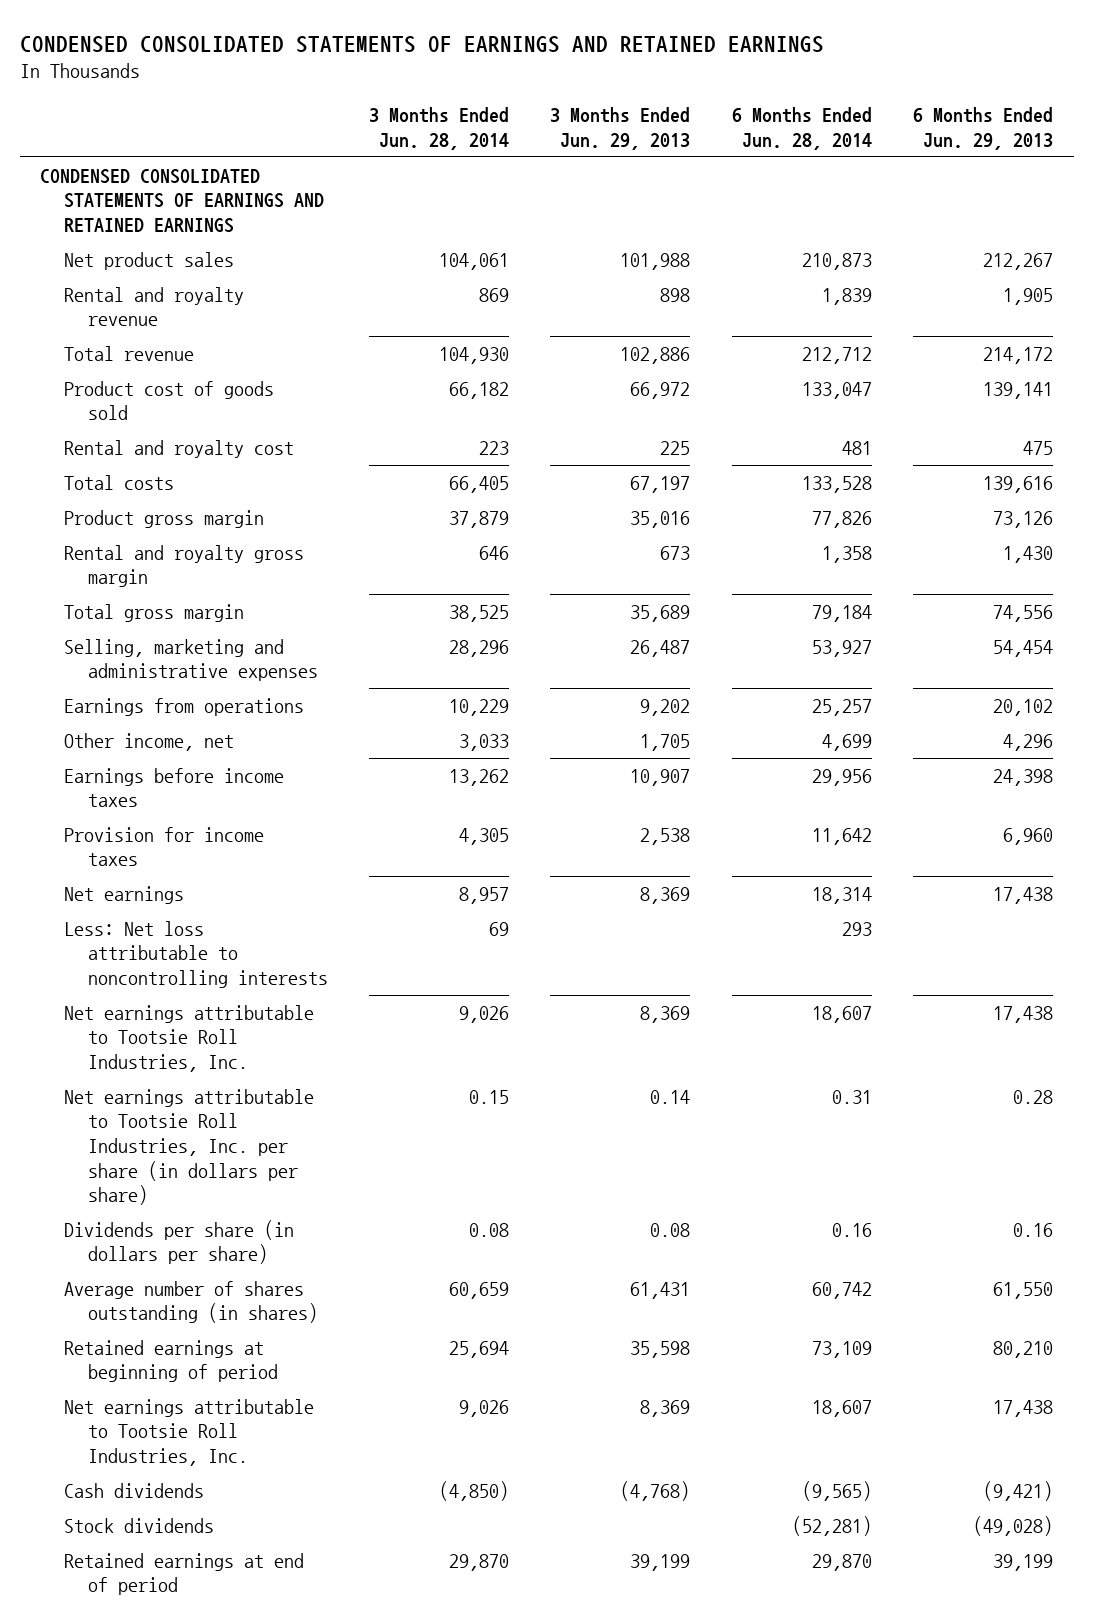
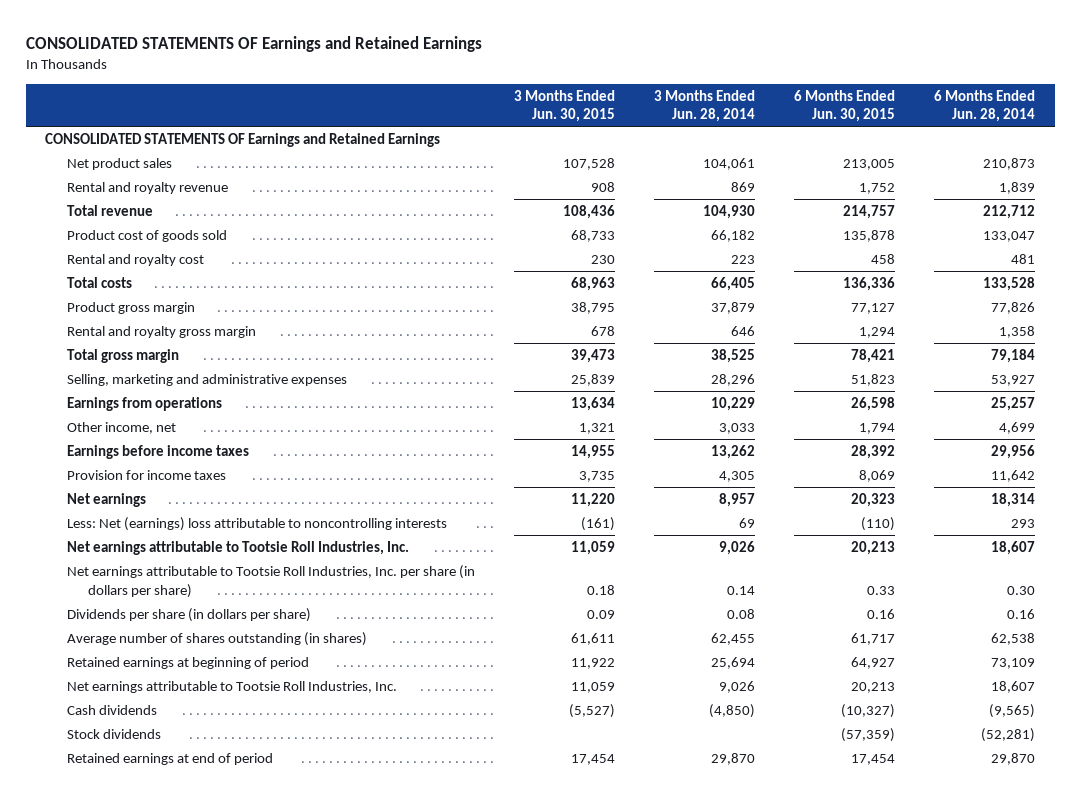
[19,35,824,53] CONDENSED CONSOLIDATED STATEMENTS OF EARNINGS AND RETAINED EARNINGS -> [25,35,482,52] CONSOLIDATED STATEMENTS OF Earnings and Retained Earnings
[550,106,691,150] 3 Months Ended Jun. 29, 2013 -> none
[913,106,1054,150] 6 Months Ended Jun. 29, 2013 -> none
none -> [513,89,615,123] 3 Months Ended Jun. 30, 2015
none -> [793,89,895,123] 6 Months Ended Jun. 30, 2015
[40,168,325,233] CONDENSED CONSOLIDATED STATEMENTS OF EARNINGS AND RETAINED EARNINGS -> [45,132,441,147] CONSOLIDATED STATEMENTS OF Earnings and Retained Earnings
[64,920,328,988] Less: Net loss attributable to noncontrolling interests -> [66,516,447,531] Less: Net (earnings) loss attributable to noncontrolling interests
[469,1089,510,1104] 0.15 -> [726,585,755,595] 0.14
[831,1089,872,1104] 0.31 -> [1007,585,1036,595] 0.30
[449,1281,510,1299] 60,659 -> [710,632,755,645] 62,455
[811,1281,872,1299] 60,742 -> [991,632,1036,645] 62,538

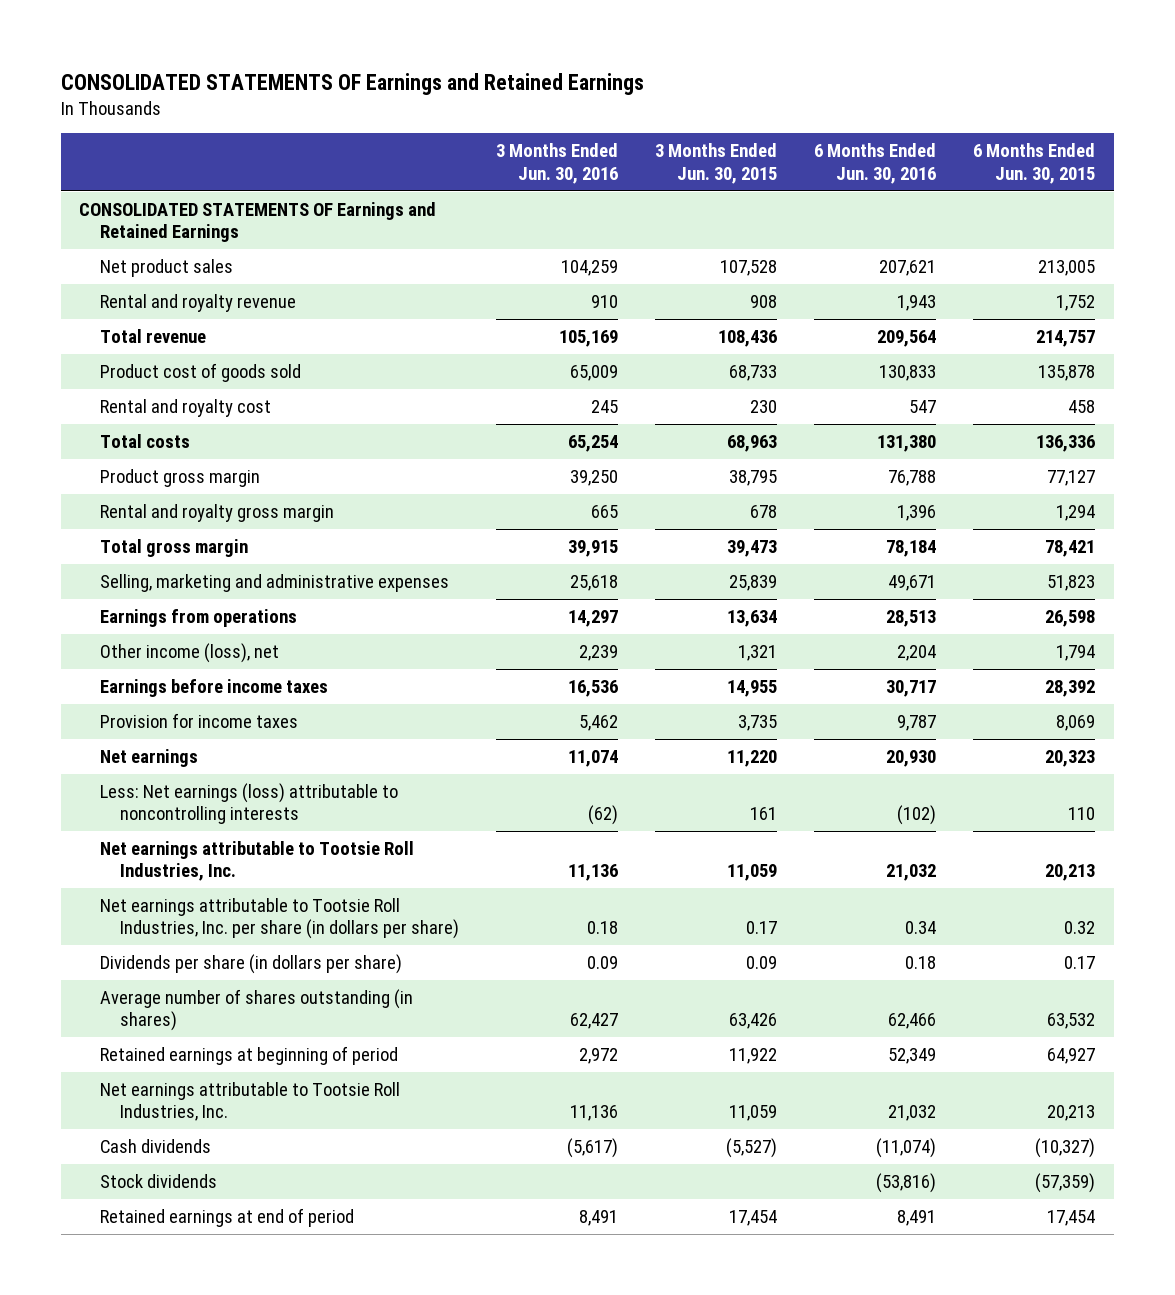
[653,89,755,123] 3 Months Ended Jun. 28, 2014 -> none
[934,89,1036,123] 6 Months Ended Jun. 28, 2014 -> none
none -> [495,143,618,184] 3 Months Ended Jun. 30, 2016
none -> [814,143,937,184] 6 Months Ended Jun. 30, 2016
[66,421,176,434] Other income, net -> [99,643,279,664] Other income (loss), net
[66,516,447,531] Less: Net (earnings) loss attributable to noncontrolling interests -> [99,783,398,825] Less: Net earnings (loss) attributable to noncontrolling interests
[580,516,615,531] (161) -> [750,807,778,821] 161
[860,516,895,531] (110) -> [1068,807,1096,821] 110
[586,584,615,595] 0.18 -> [746,921,778,935] 0.17
[866,585,895,595] 0.33 -> [1064,921,1096,935] 0.32
[866,608,895,619] 0.16 -> [1064,956,1096,970] 0.17
[570,632,615,645] 61,611 -> [729,1013,778,1030] 63,426
[850,632,895,645] 61,717 -> [1047,1013,1096,1030] 63,532

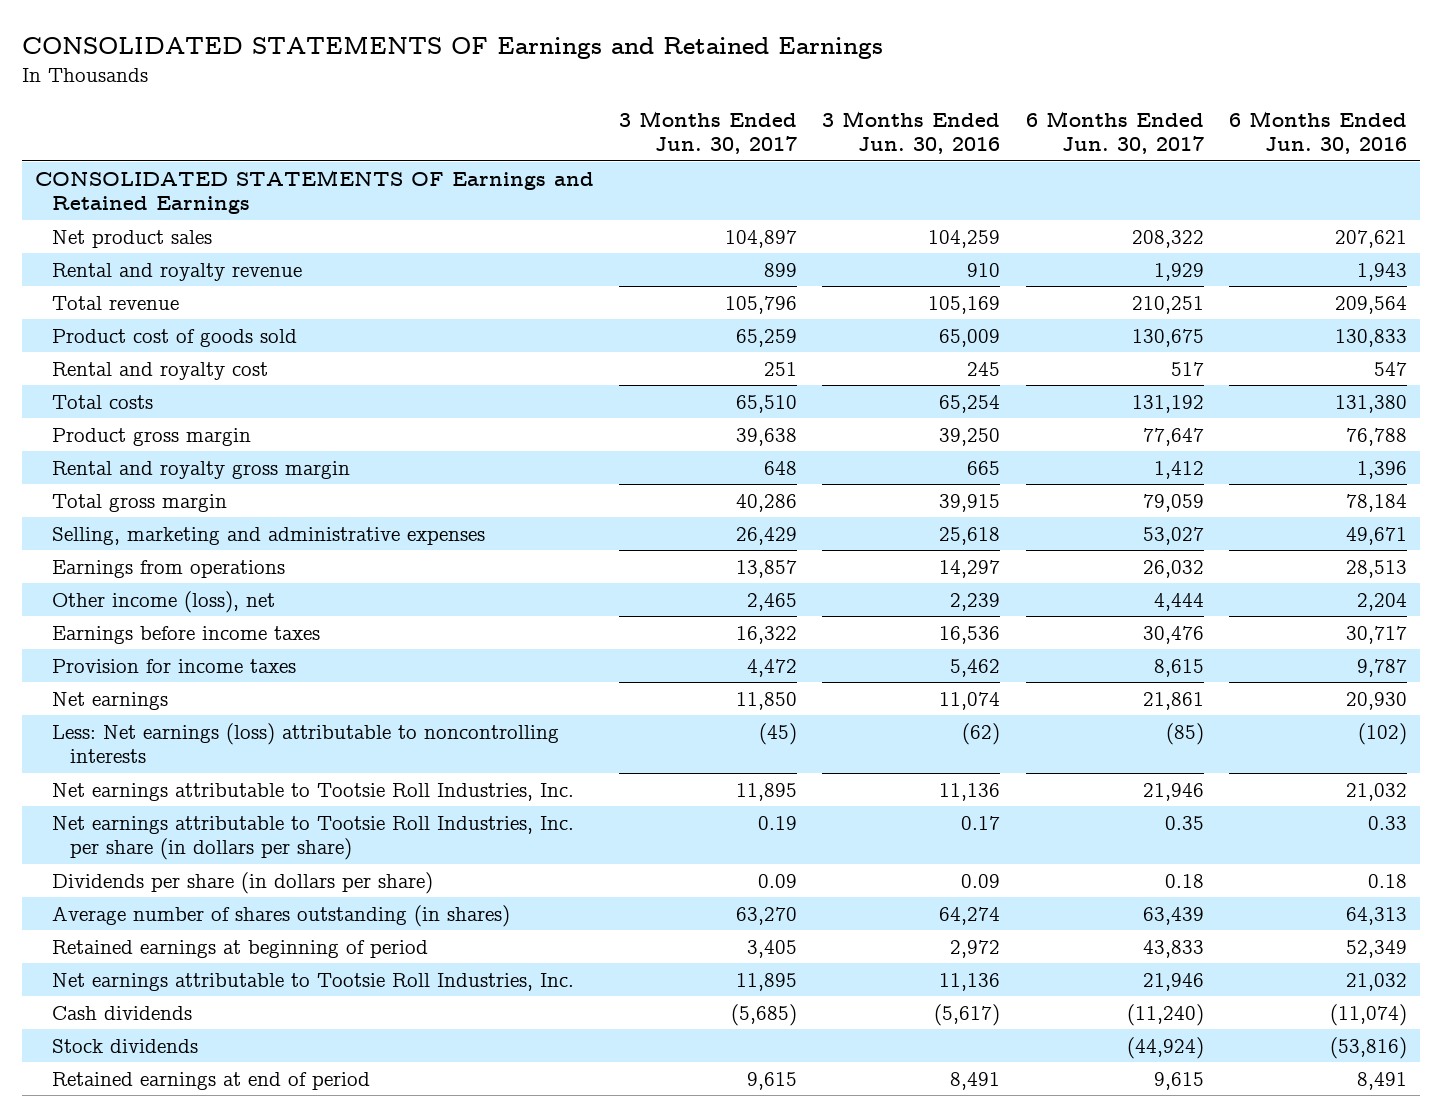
[655,143,778,184] 3 Months Ended Jun. 30, 2015 -> none
[973,143,1096,184] 6 Months Ended Jun. 30, 2015 -> none
none -> [619,110,798,155] 3 Months Ended Jun. 30, 2017
none -> [1025,110,1204,155] 6 Months Ended Jun. 30, 2017
[586,921,618,935] 0.18 -> [961,815,1001,830] 0.17
[905,921,937,935] 0.34 -> [1367,815,1407,830] 0.33
[569,1013,618,1030] 62,427 -> [939,906,1001,925] 64,274
[888,1013,937,1030] 62,466 -> [1345,906,1407,925] 64,313

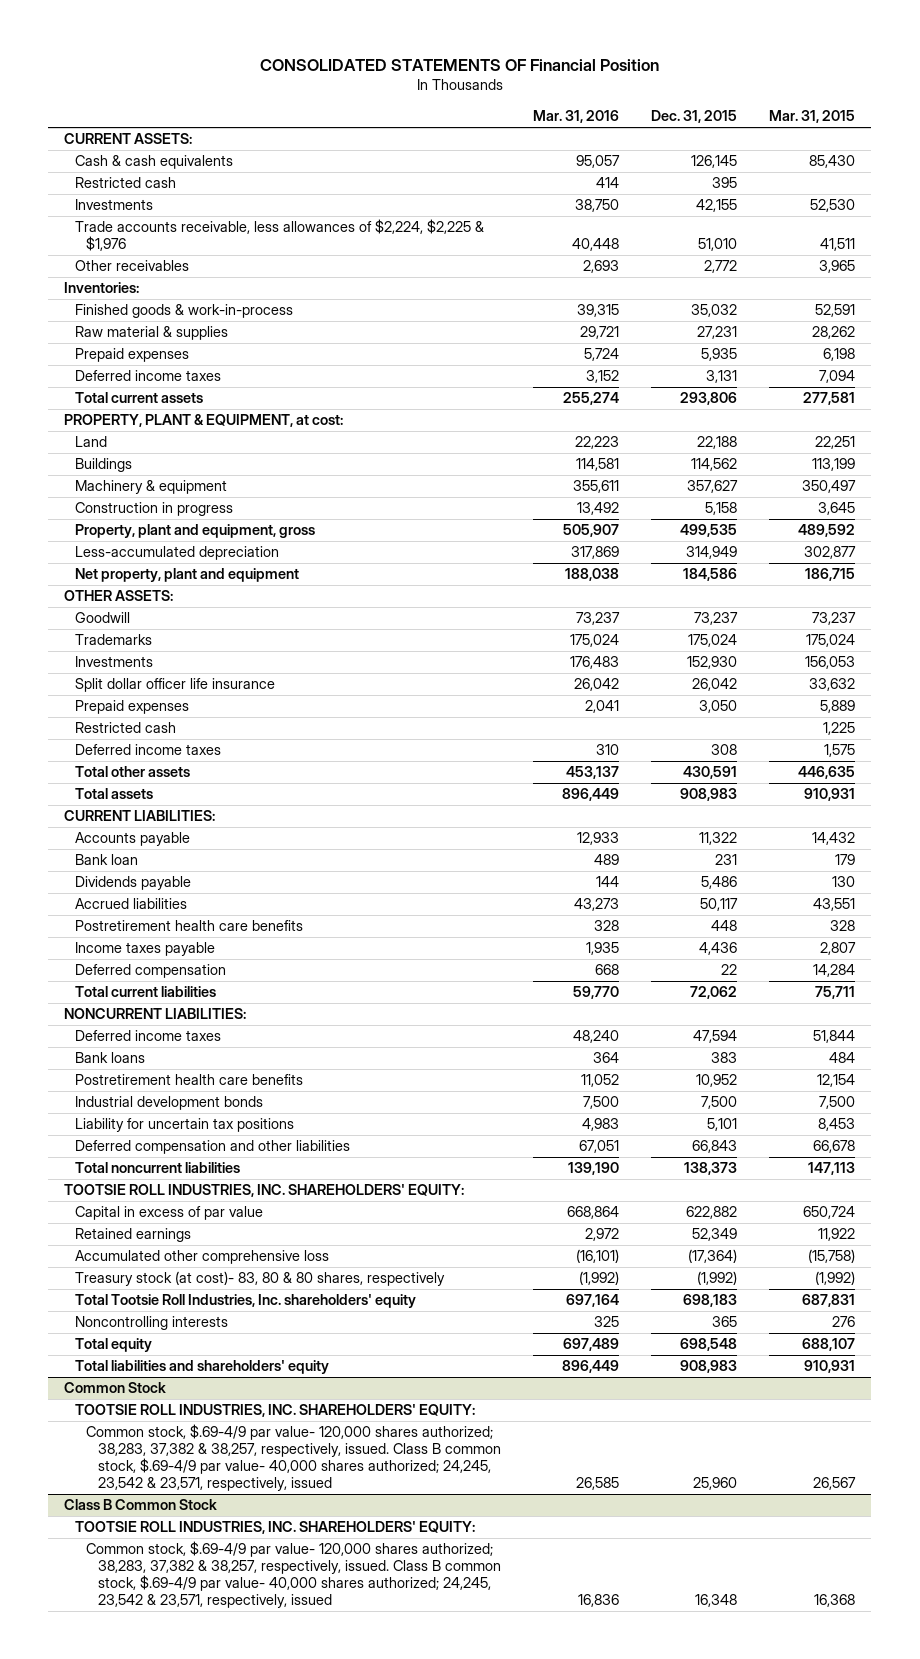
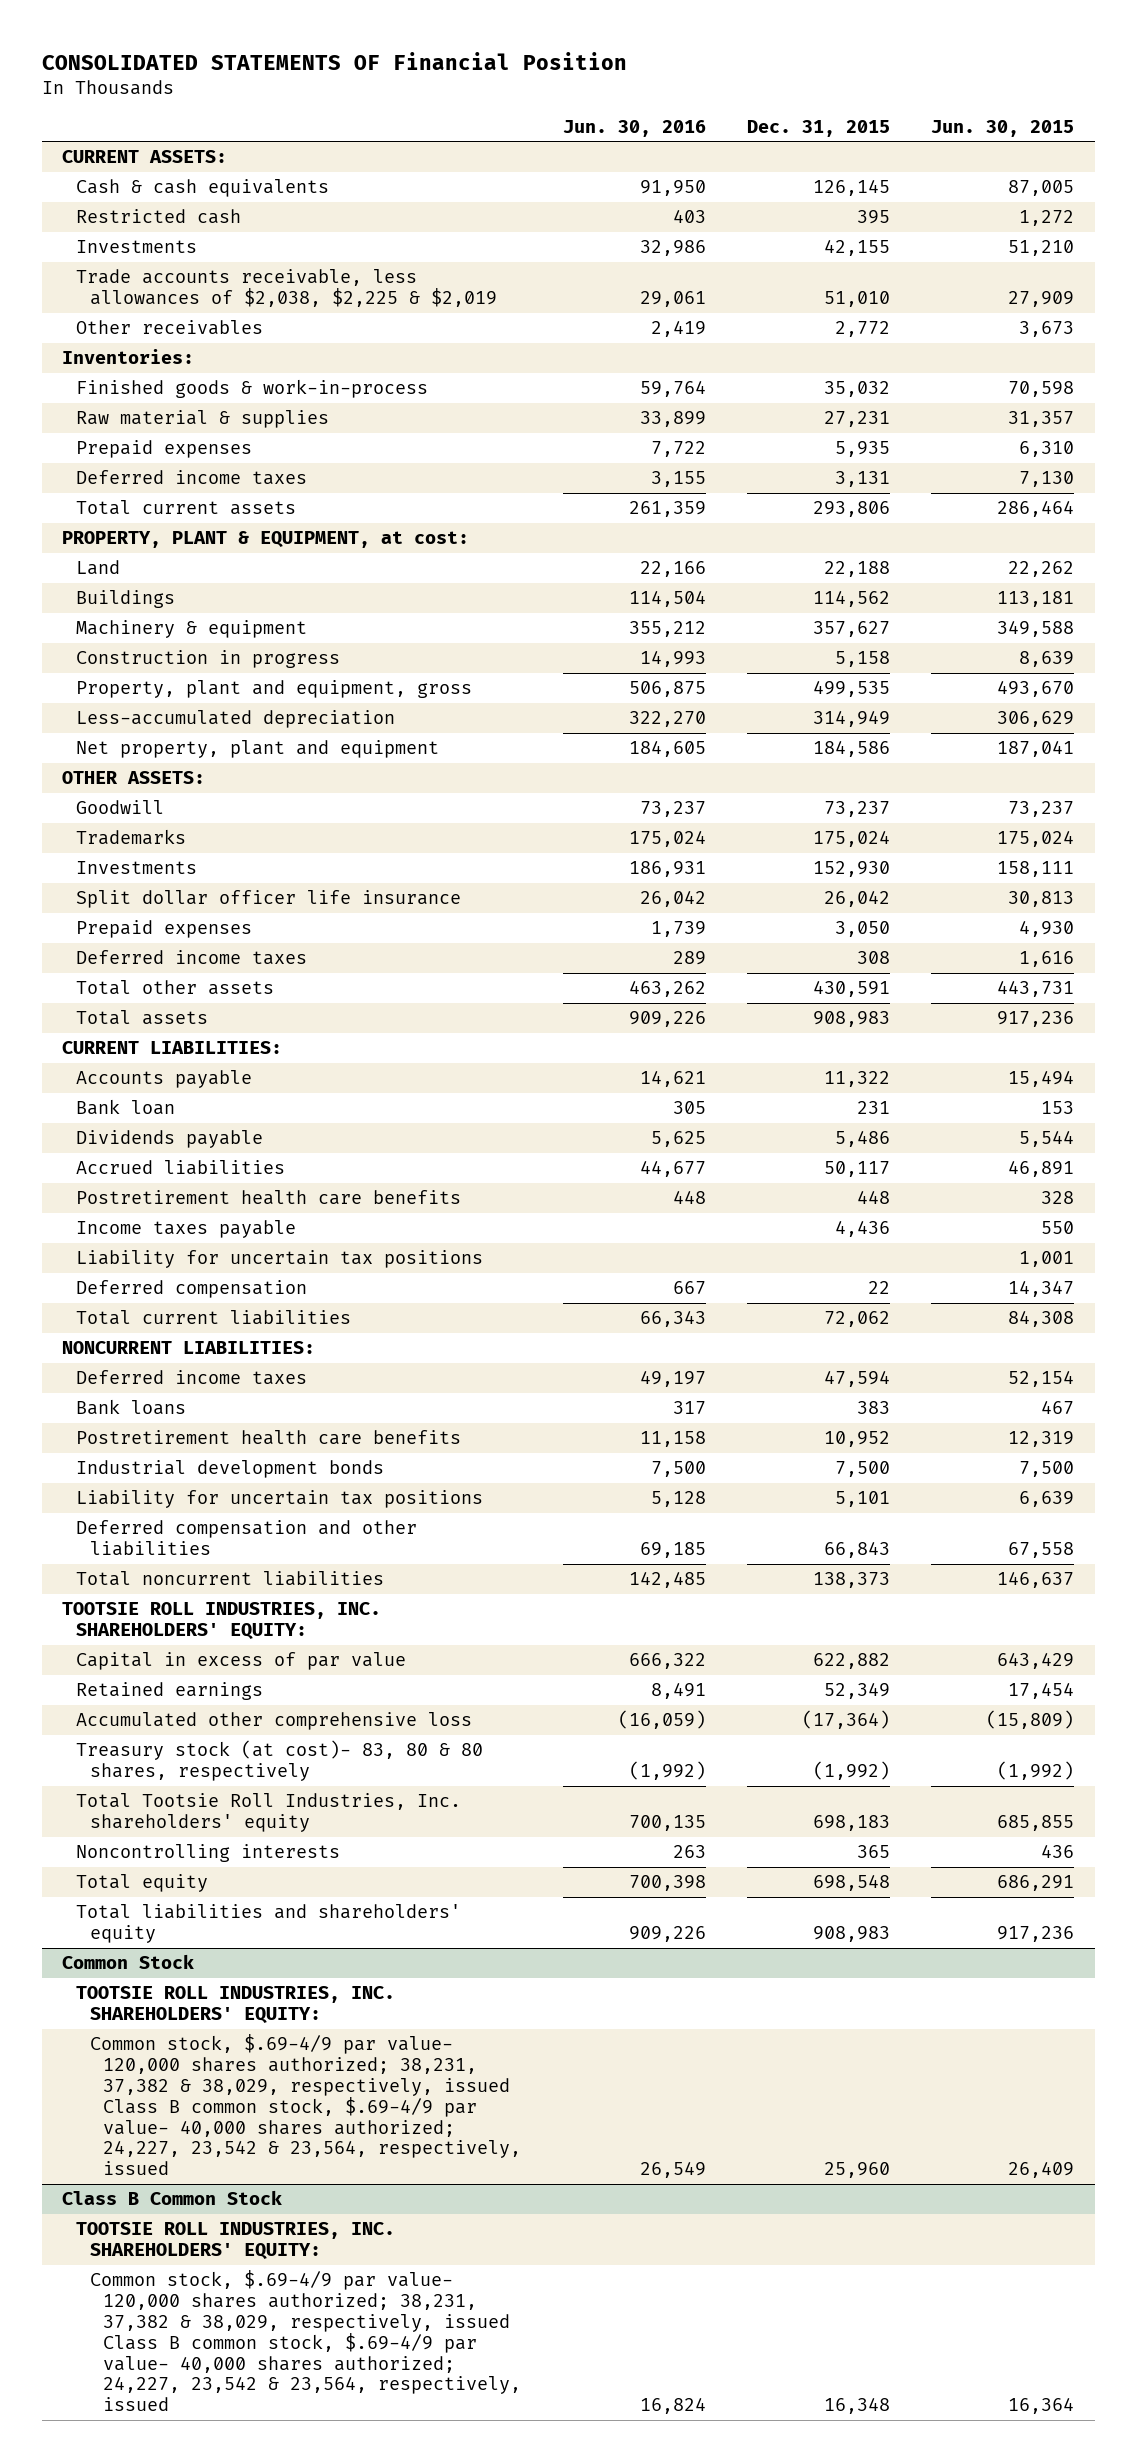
[532,110,619,124] Mar. 31, 2016 -> none
[769,110,856,124] Mar. 31, 2015 -> none
none -> [562,119,706,137] Jun. 30, 2016
none -> [930,119,1074,137] Jun. 30, 2015
[75,219,485,252] Trade accounts receivable, less allowances of $2,224, $2,225 & $1,976 -> [76,269,497,307] Trade accounts receivable, less allowances of $2,038, $2,225 & $2,019
[75,722,177,734] Restricted cash -> none
none -> [76,1250,484,1269] Liability for uncertain tax positions
[86,1424,501,1491] Common stock, $.69-4/9 par value- 120,000 shares authorized; 38,283, 37,382 & 38,257, respectively, issued. Class B common stock, $.69-4/9 par value- 40,000 shares authorized; 24,245, 23,542 & 23,571, respectively, issued -> [89,2034,522,2176] Common stock, $.69-4/9 par value- 120,000 shares authorized; 38,231, 37,382 & 38,029, respectively, issued Class B common stock, $.69-4/9 par value- 40,000 shares authorized; 24,227, 23,542 & 23,564, respectively, issued
[86,1541,501,1608] Common stock, $.69-4/9 par value- 120,000 shares authorized; 38,283, 37,382 & 38,257, respectively, issued. Class B common stock, $.69-4/9 par value- 40,000 shares authorized; 24,245, 23,542 & 23,571, respectively, issued -> [89,2270,522,2412] Common stock, $.69-4/9 par value- 120,000 shares authorized; 38,231, 37,382 & 38,029, respectively, issued Class B common stock, $.69-4/9 par value- 40,000 shares authorized; 24,227, 23,542 & 23,564, respectively, issued

